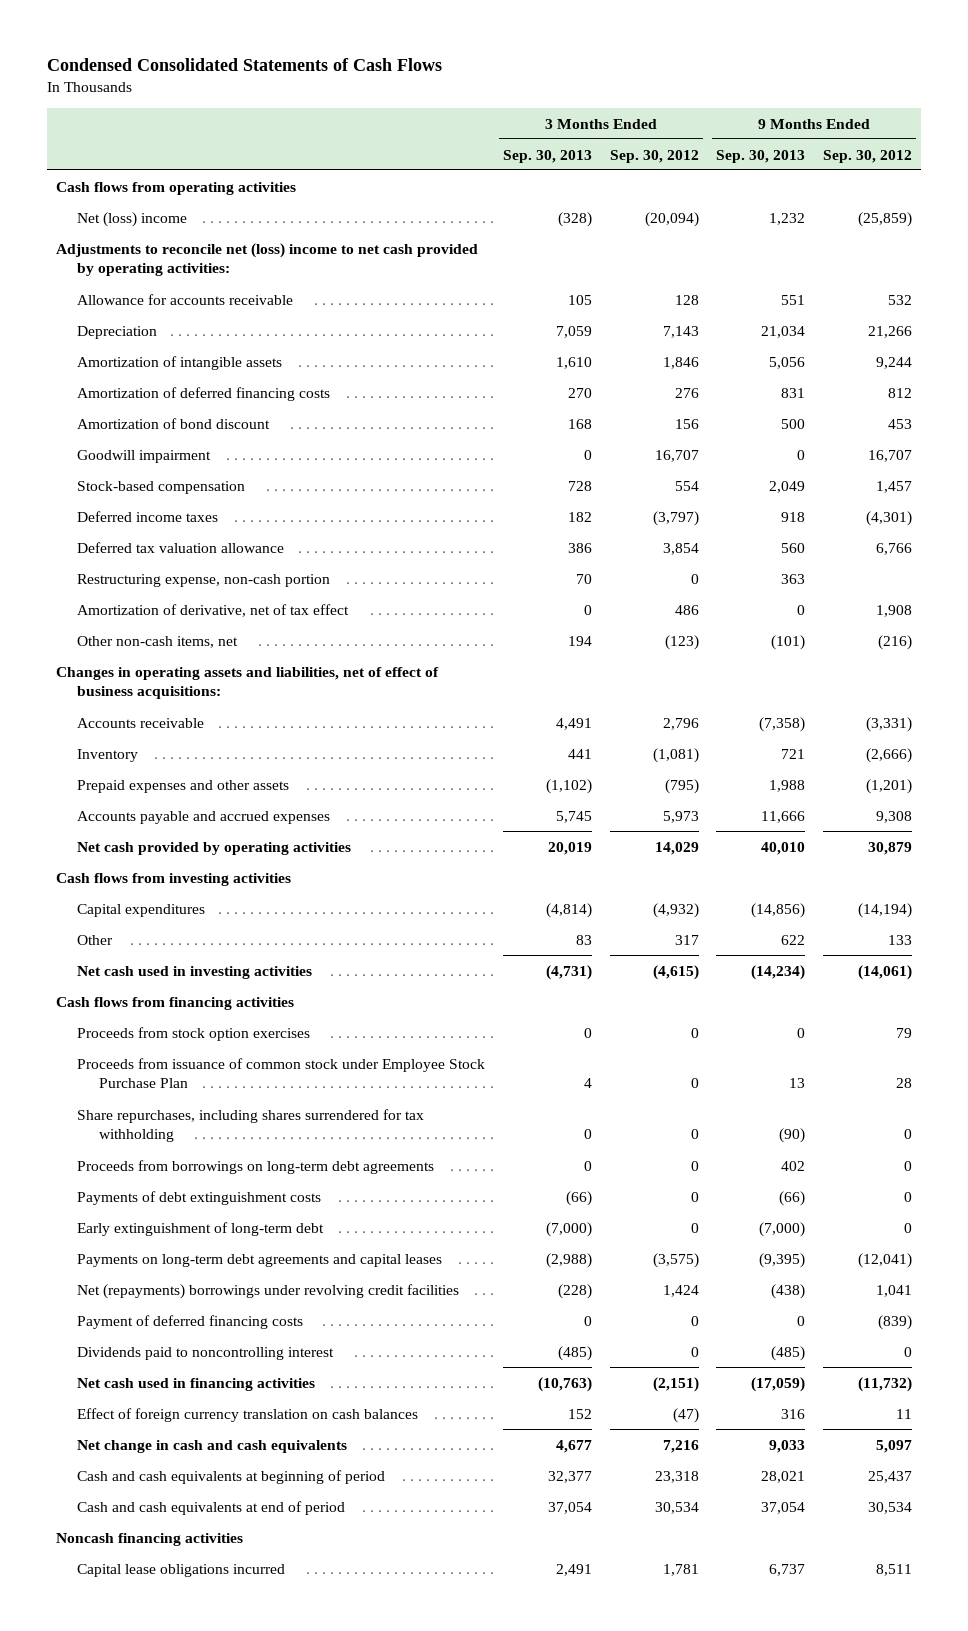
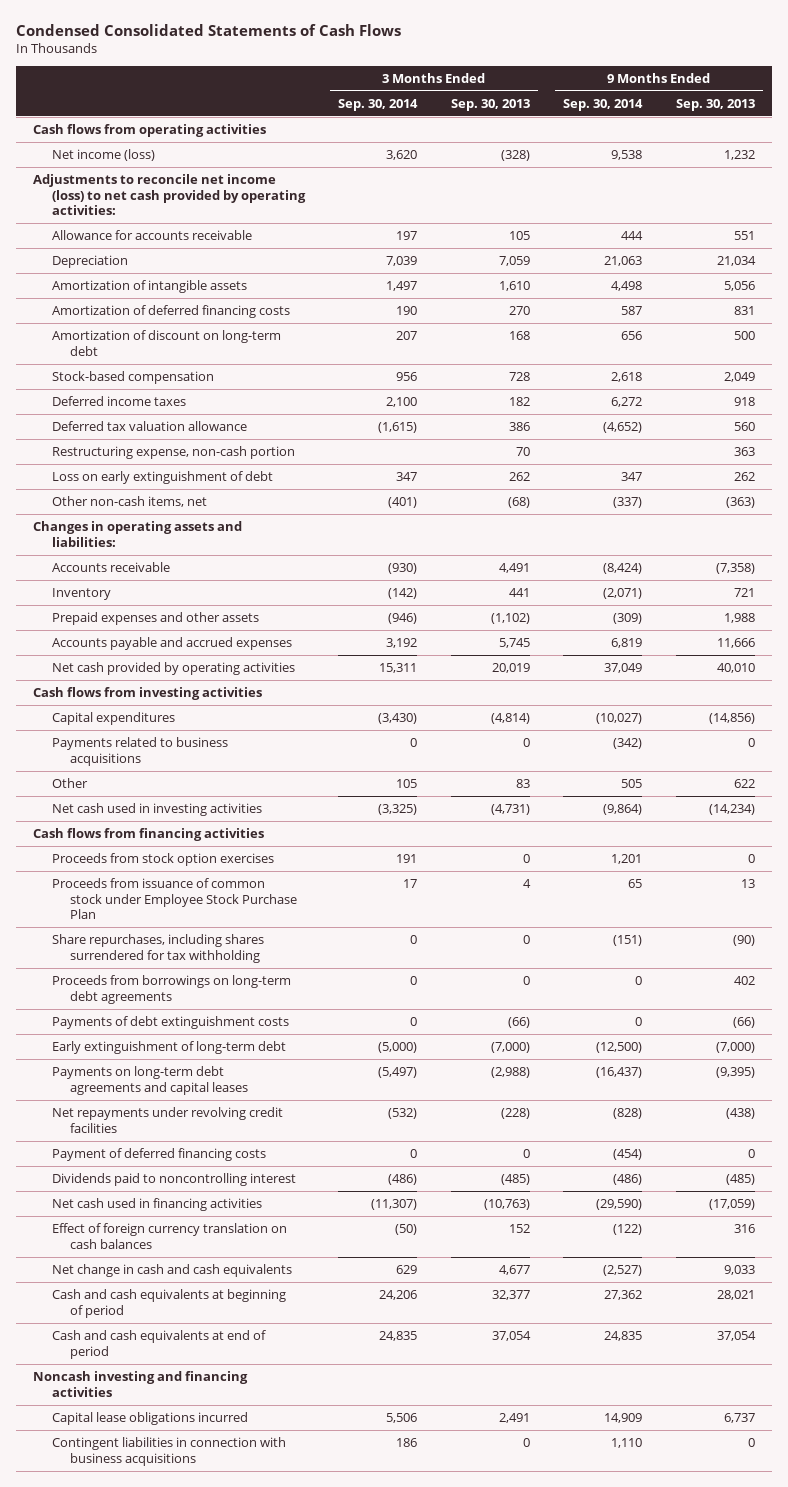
[609,149,699,163] Sep. 30, 2012 -> none
[823,149,913,163] Sep. 30, 2012 -> none
none -> [338,98,419,111] Sep. 30, 2014
none -> [563,98,644,111] Sep. 30, 2014
[77,211,188,227] Net (loss) income -> [51,148,155,161] Net income (loss)
[55,242,478,277] Adjustments to reconcile net (loss) income to net cash provided by operating activities: -> [32,173,306,216] Adjustments to reconcile net income (loss) to net cash provided by operating activities:
[77,449,212,463] Goodwill impairment -> none
[77,417,271,429] Amortization of bond discount -> [51,329,281,356] Amortization of discount on long-term debt
[77,603,350,617] Amortization of derivative, net of tax effect -> none
none -> [51,470,273,484] Loss on early extinguishment of debt
[568,635,593,646] 194 -> [507,496,530,508] (68)
[771,634,806,650] (101) -> [725,496,755,508] (363)
[55,666,439,700] Changes in operating assets and liabilities, net of effect of business acquisitions: -> [32,520,242,547] Changes in operating assets and liabilities:
none -> [51,736,228,766] Payments related to business acquisitions
[77,1283,460,1299] Net (repayments) borrowings under revolving credit facilities -> [51,1106,283,1133] Net repayments under revolving credit facilities
[55,1532,243,1546] Noncash financing activities -> [32,1370,248,1397] Noncash investing and financing activities
none -> [51,1436,286,1466] Contingent liabilities in connection with business acquisitions

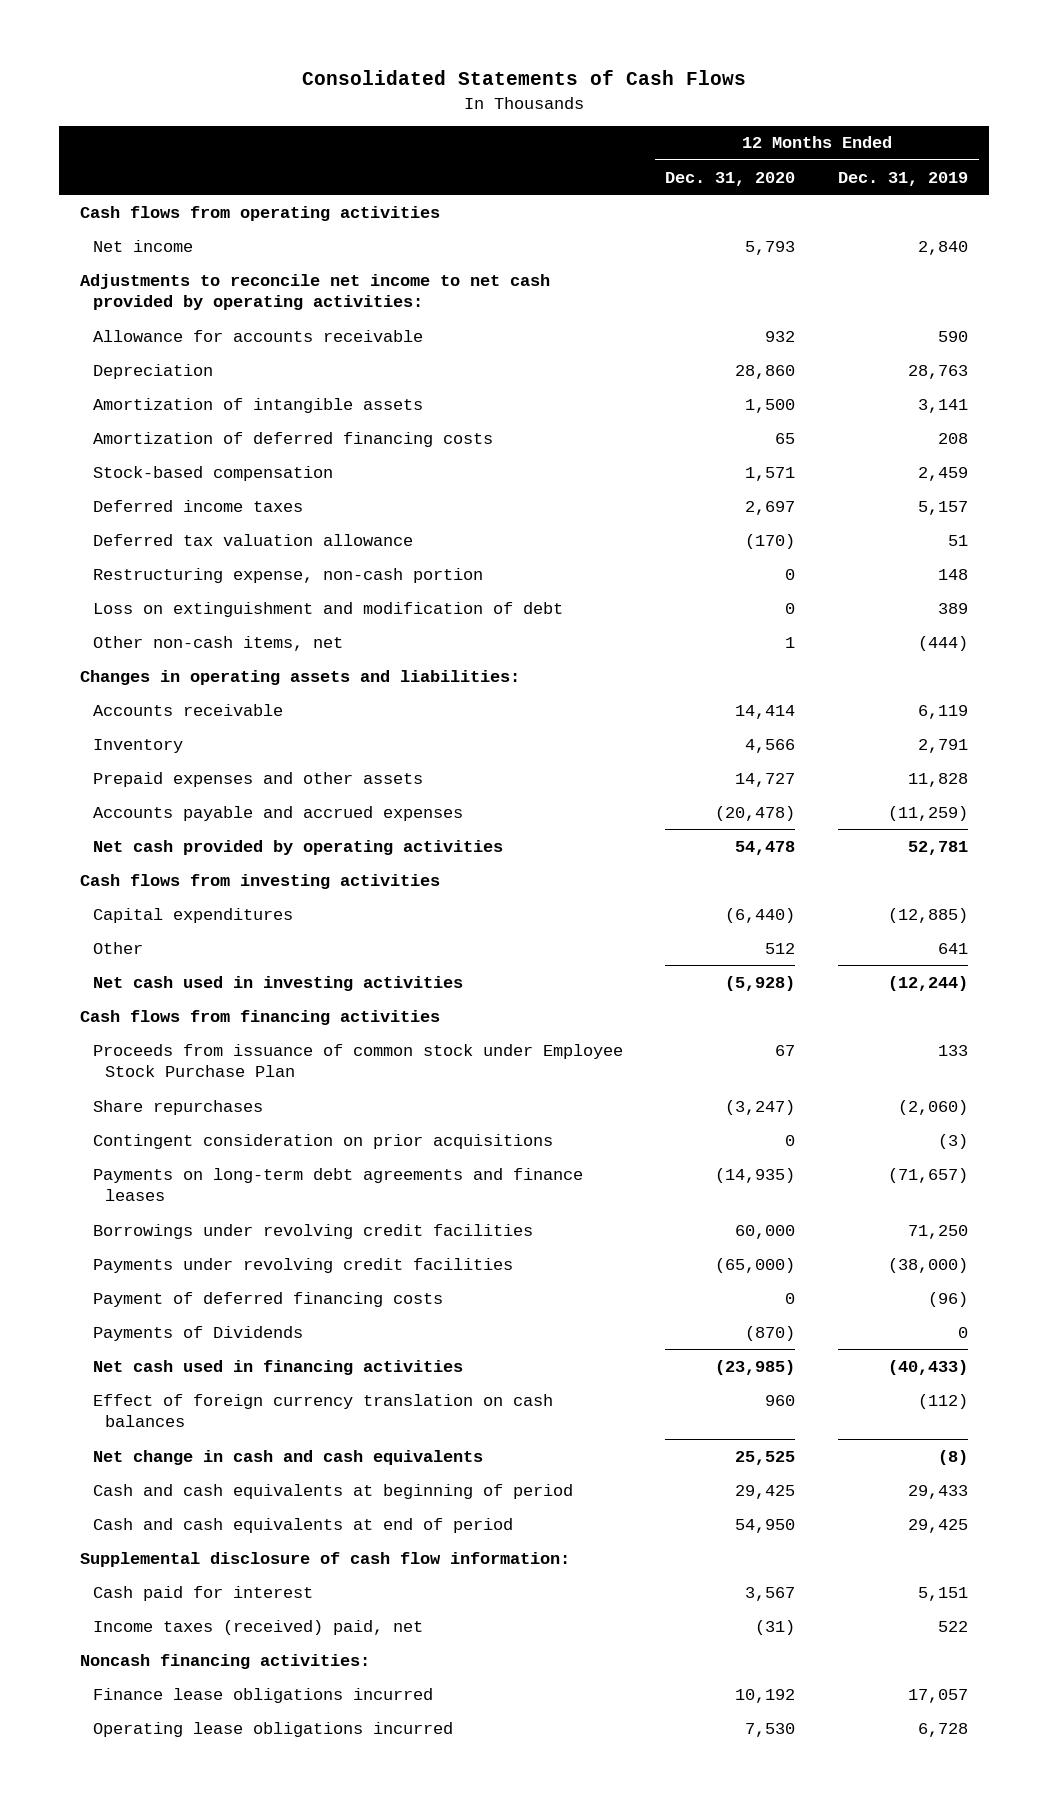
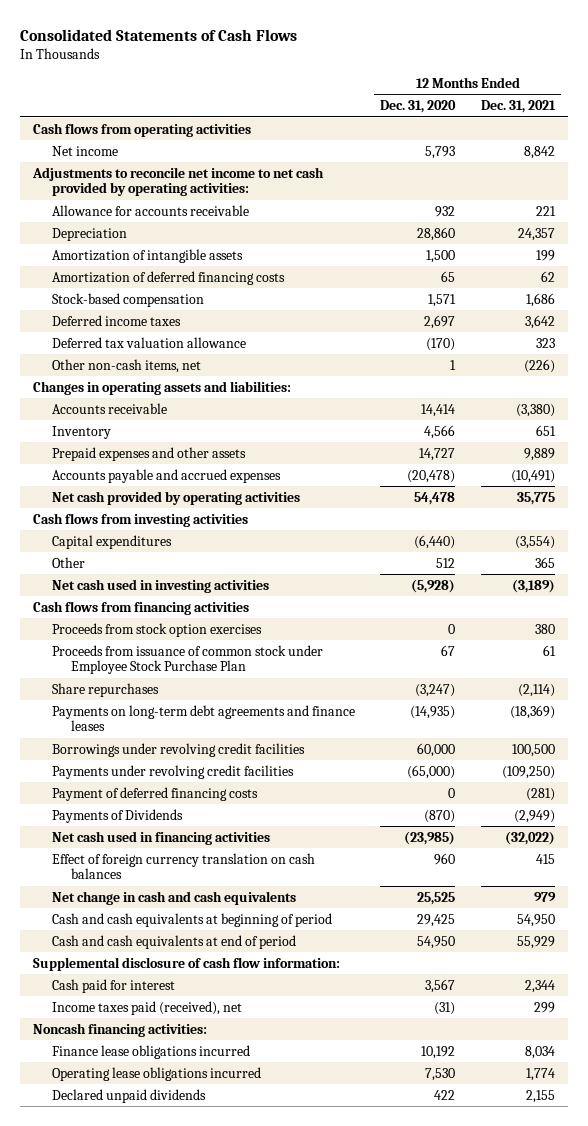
[838,171,969,186] Dec. 31, 2019 -> none
none -> [480,100,556,114] Dec. 31, 2021
[92,567,483,583] Restructuring expense, non-cash portion -> none
[92,601,563,617] Loss on extinguishment and modification of debt -> none
none -> [51,622,262,637] Proceeds from stock option exercises
[92,1133,553,1149] Contingent consideration on prior acquisitions -> none
[92,1619,423,1635] Income taxes (received) paid, net -> [51,1000,242,1015] Income taxes paid (received), net
none -> [51,1088,206,1103] Declared unpaid dividends

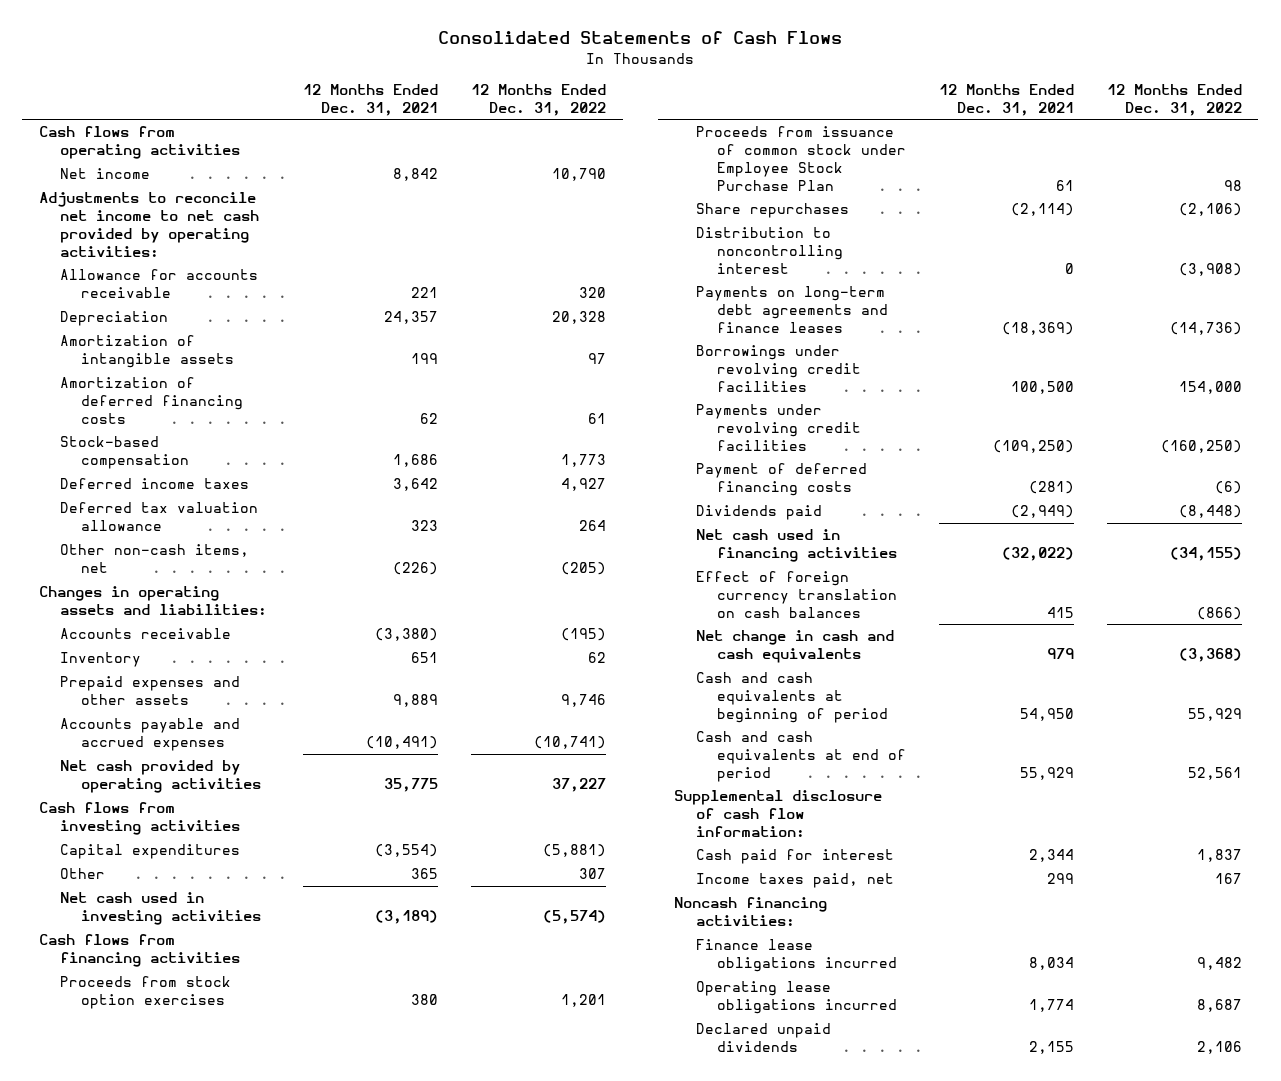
[380,100,457,114] Dec. 31, 2020 -> none
none -> [471,83,607,116] 12 Months Ended Dec. 31, 2022
none -> [695,227,844,275] Distribution to noncontrolling interest
[51,808,183,823] Payments of Dividends -> [695,505,822,521] Dividends paid
[51,1000,242,1015] Income taxes paid (received), net -> [695,873,894,889] Income taxes paid, net

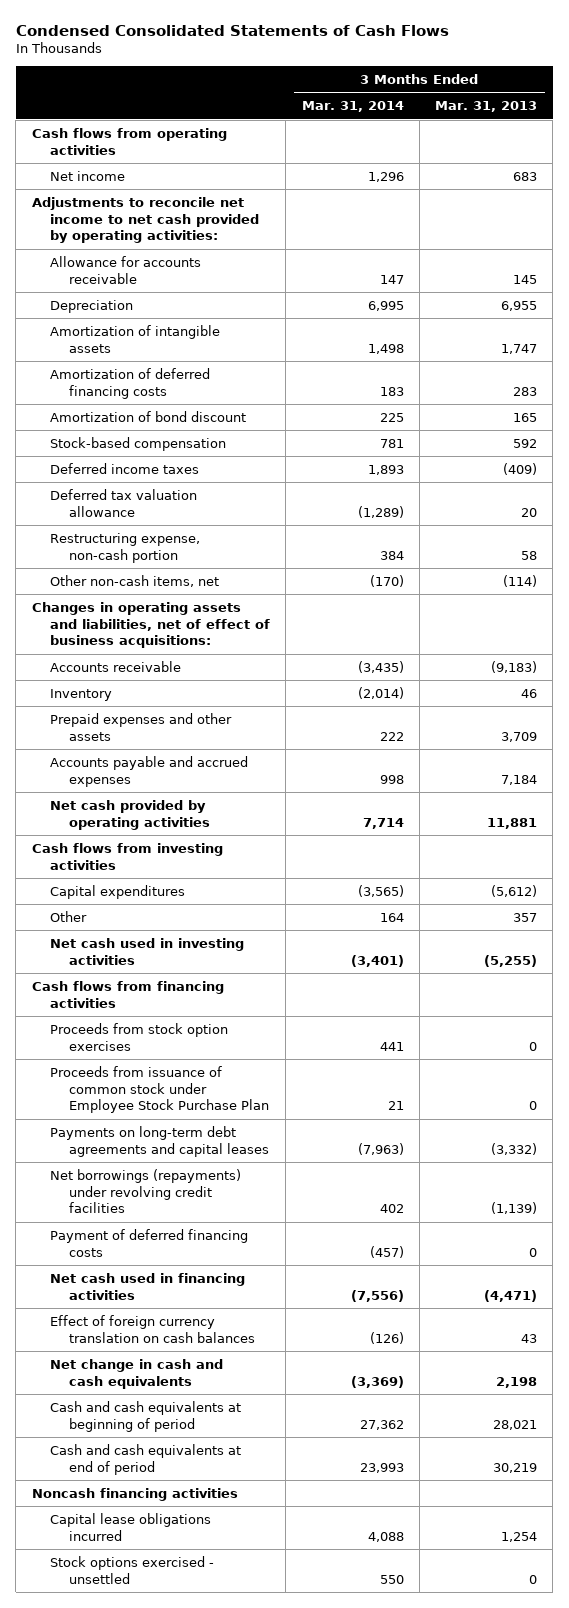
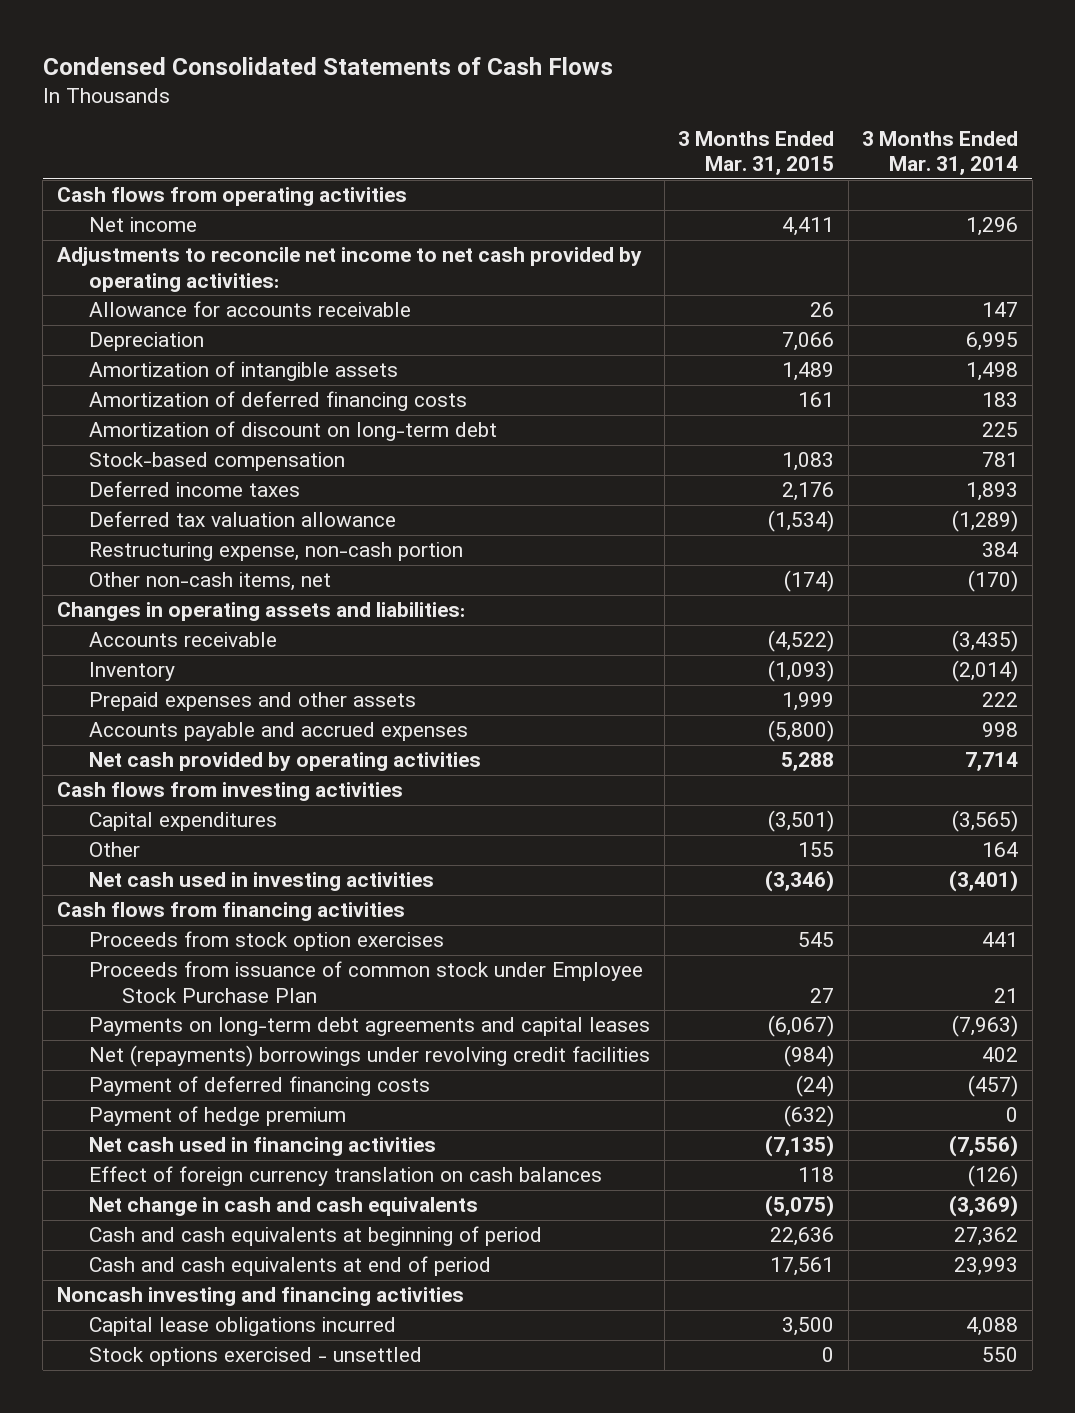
[435,101,538,113] Mar. 31, 2013 -> none
none -> [678,131,835,176] 3 Months Ended Mar. 31, 2015
[50,410,247,422] Amortization of bond discount -> [89,421,498,442] Amortization of discount on long-term debt
[31,601,271,649] Changes in operating assets and liabilities, net of effect of business acquisitions: -> [56,602,465,622] Changes in operating assets and liabilities:
[50,1168,242,1214] Net borrowings (repayments) under revolving credit facilities -> [89,1045,651,1068] Net (repayments) borrowings under revolving credit facilities
none -> [89,1106,347,1127] Payment of hedge premium
[31,1487,238,1501] Noncash financing activities -> [56,1287,464,1307] Noncash investing and financing activities

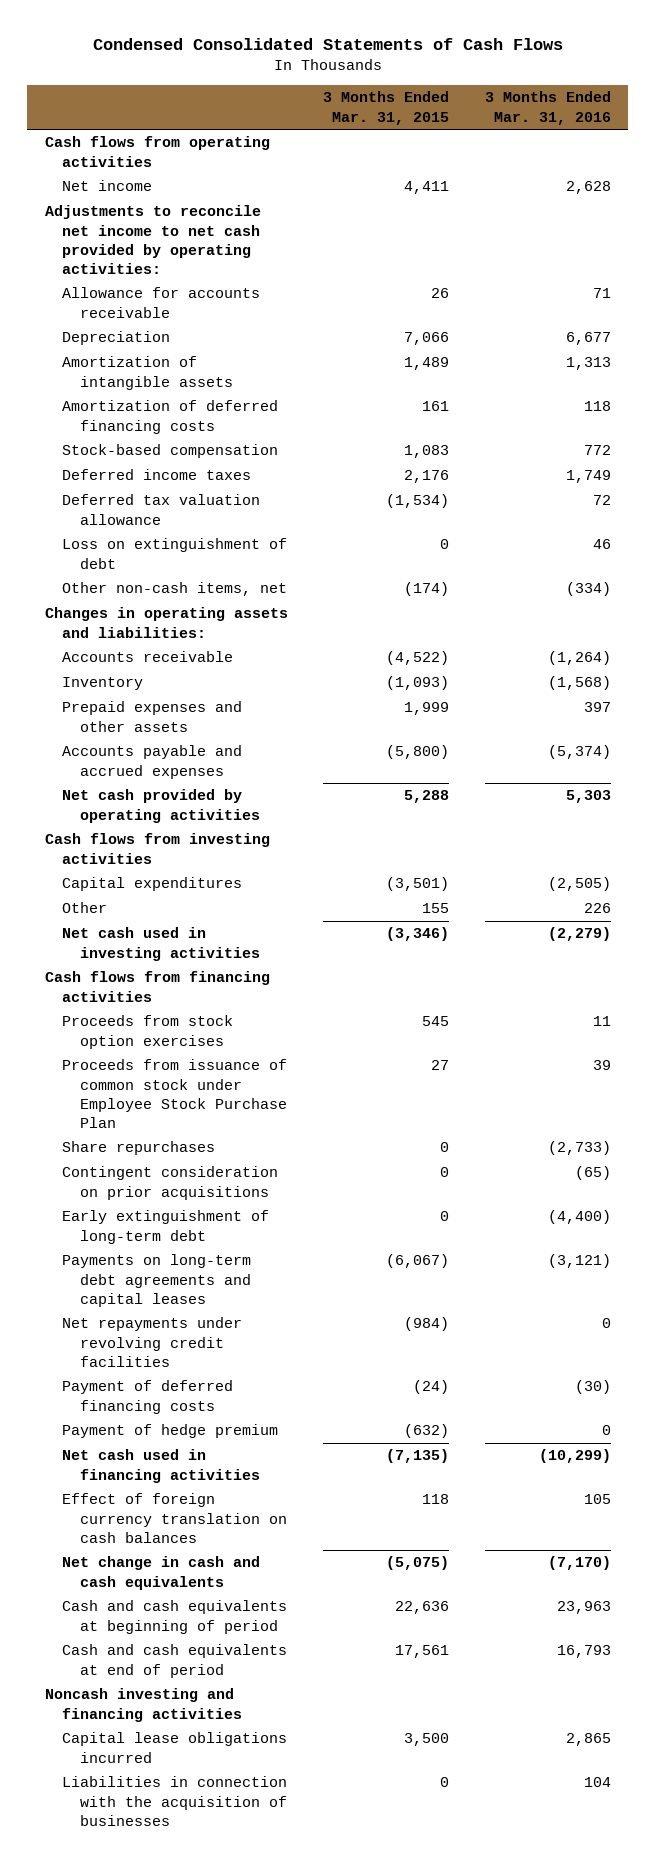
[862,131,1019,176] 3 Months Ended Mar. 31, 2014 -> none
none -> [484,91,611,125] 3 Months Ended Mar. 31, 2016
[89,421,498,442] Amortization of discount on long-term debt -> none
[89,542,464,562] Restructuring expense, non-cash portion -> none
none -> [62,538,288,569] Loss on extinguishment of debt
none -> [62,1141,216,1156] Share repurchases
none -> [62,1166,279,1200] Contingent consideration on prior acquisitions
none -> [62,1210,270,1244] Early extinguishment of long-term debt
[89,1045,651,1068] Net (repayments) borrowings under revolving credit facilities -> [62,1317,243,1367] Net repayments under revolving credit facilities
[89,1347,423,1367] Stock options exercised - unsettled -> none
none -> [62,1776,288,1826] Liabilities in connection with the acquisition of businesses

